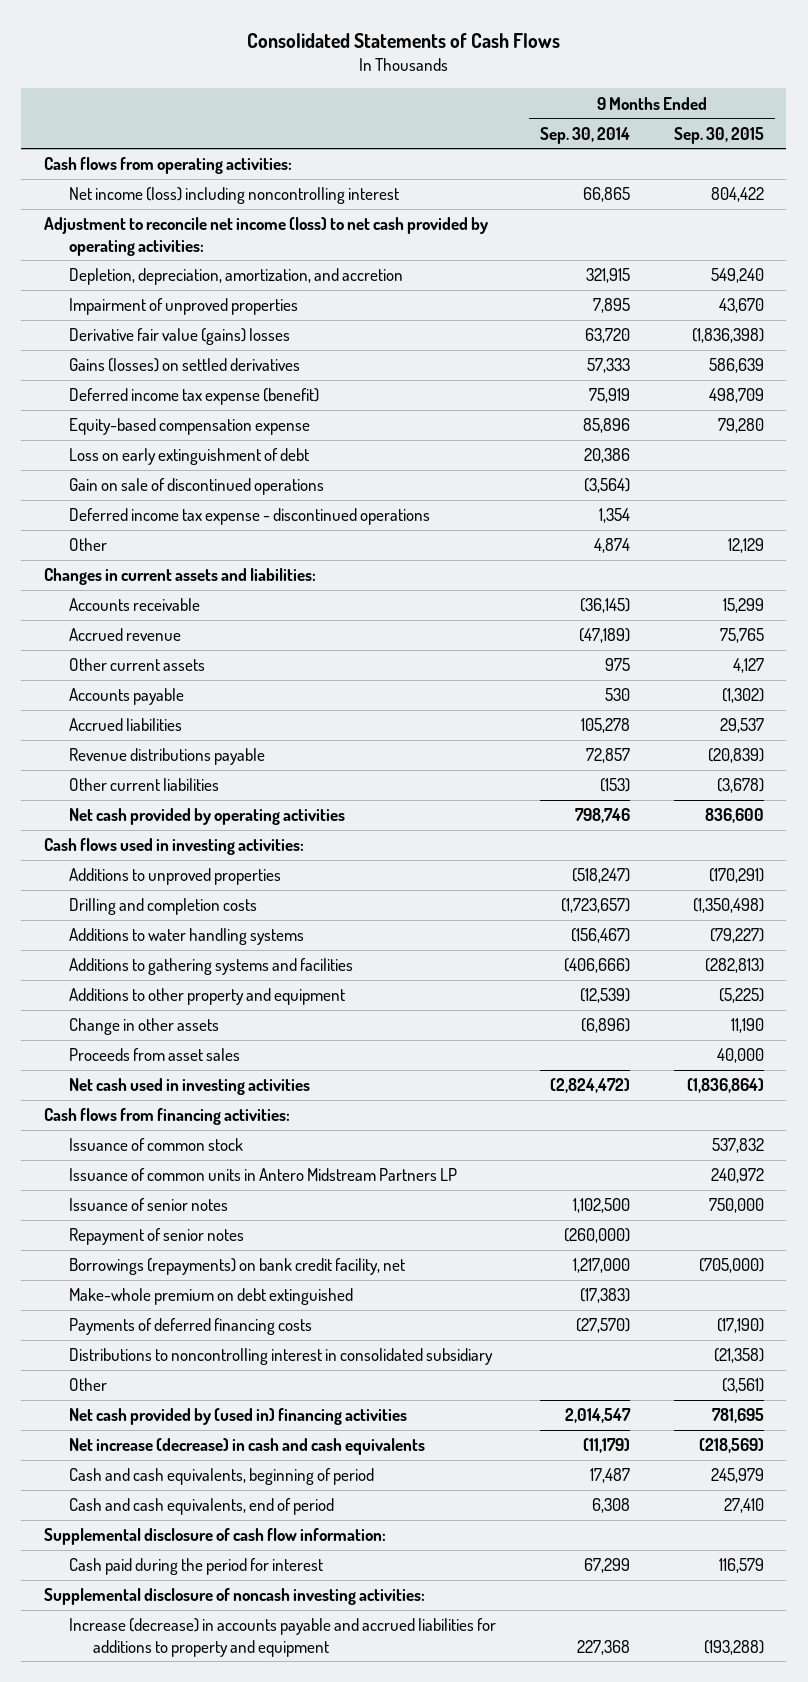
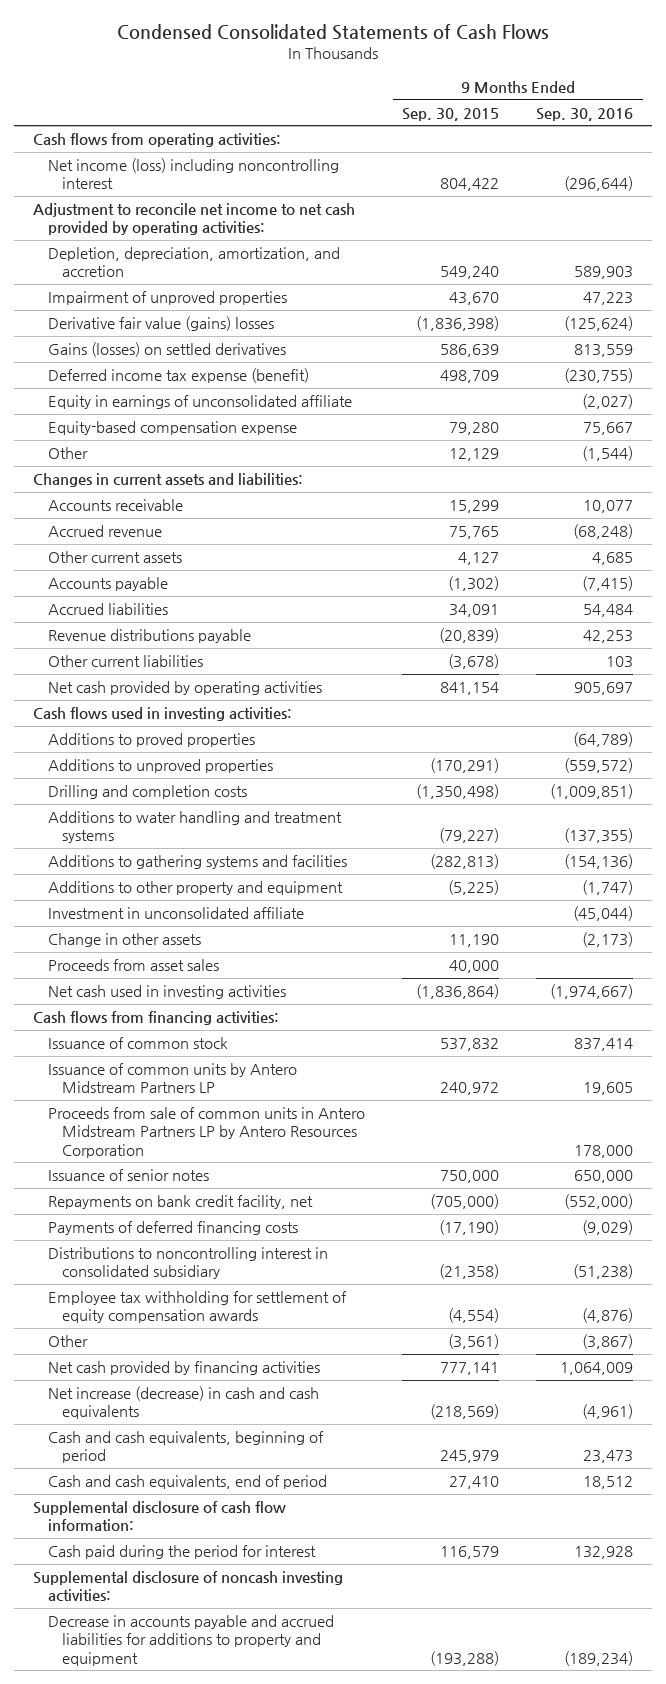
[246,33,560,49] Consolidated Statements of Cash Flows -> [117,23,550,40] Condensed Consolidated Statements of Cash Flows
[539,126,630,144] Sep. 30, 2014 -> none
none -> [536,107,634,121] Sep. 30, 2016
[43,217,488,256] Adjustment to reconcile net income (loss) to net cash provided by operating activities: -> [32,203,355,236] Adjustment to reconcile net income to net cash provided by operating activities:
none -> [47,395,352,410] Equity in earnings of unconsolidated affiliate
[68,448,309,466] Loss on early extinguishment of debt -> none
[68,478,324,496] Gain on sale of discontinued operations -> none
[68,508,430,526] Deferred income tax expense - discontinued operations -> none
[720,718,765,734] 29,537 -> [448,604,499,618] 34,091
[705,808,765,824] 836,600 -> [439,682,499,696] 841,154
none -> [47,733,255,748] Additions to proved properties
[68,928,304,946] Additions to water handling systems -> [47,811,342,844] Additions to water handling and treatment systems
none -> [47,907,304,920] Investment in unconsolidated affiliate
[68,1168,457,1182] Issuance of common units in Antero Midstream Partners LP -> [47,1063,297,1094] Issuance of common units by Antero Midstream Partners LP
none -> [47,1107,365,1158] Proceeds from sale of common units in Antero Midstream Partners LP by Antero Resources Corporation
[68,1228,244,1246] Repayment of senior notes -> none
[68,1288,353,1306] Make-whole premium on debt extinguished -> none
[68,1258,405,1276] Borrowings (repayments) on bank credit facility, net -> [47,1195,313,1210] Repayments on bank credit facility, net
none -> [47,1291,347,1324] Employee tax withholding for settlement of equity compensation awards
[68,1408,407,1426] Net cash provided by (used in) financing activities -> [47,1361,320,1376] Net cash provided by financing activities
[712,1408,765,1424] 781,695 -> [439,1362,499,1376] 777,141
[68,1618,496,1657] Increase (decrease) in accounts payable and accrued liabilities for additions to property and equipment -> [47,1615,334,1666] Decrease in accounts payable and accrued liabilities for additions to property and equipment

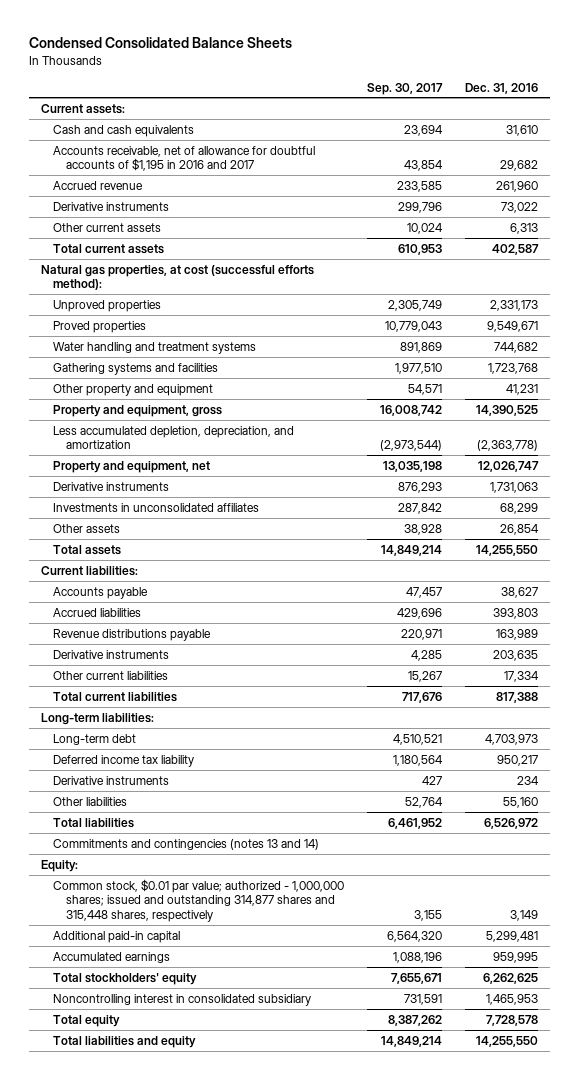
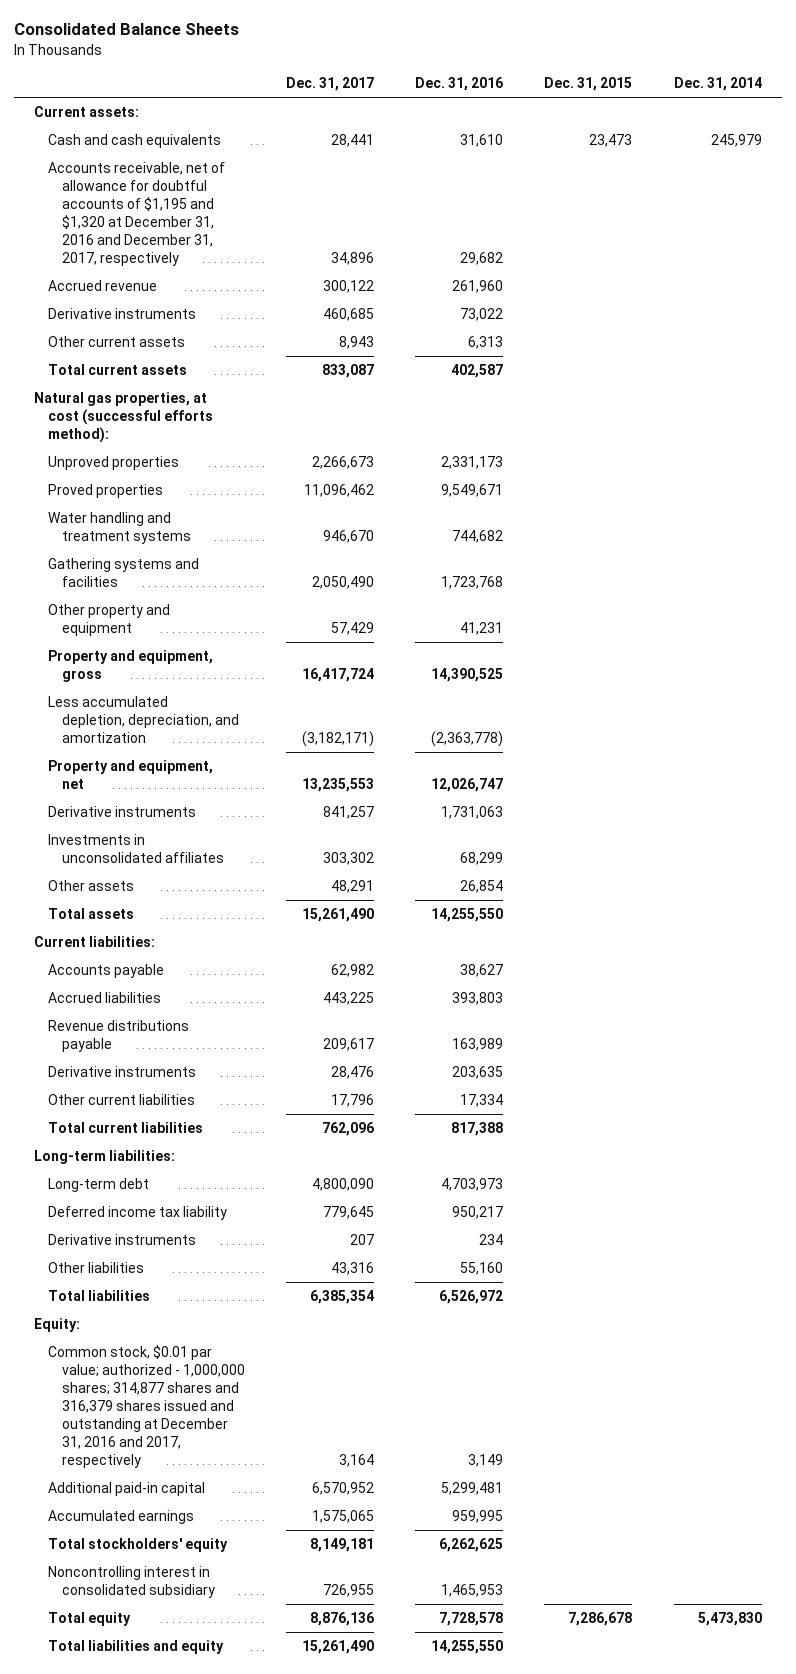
[29,37,293,49] Condensed Consolidated Balance Sheets -> [13,23,239,36] Consolidated Balance Sheets
[367,82,444,95] Sep. 30, 2017 -> none
none -> [286,76,375,91] Dec. 31, 2017
none -> [544,76,633,91] Dec. 31, 2015
none -> [673,76,762,91] Dec. 31, 2014
[53,145,316,172] Accounts receivable, net of allowance for doubtful accounts of $1,195 in 2016 and 2017 -> [47,162,225,267] Accounts receivable, net of allowance for doubtful accounts of $1,195 and $1,320 at December 31, 2016 and December 31, 2017, respectively
[53,838,320,850] Commitments and contingencies (notes 13 and 14) -> none
[53,878,345,922] Common stock, $0.01 par value; authorized - 1,000,000 shares; issued and outstanding 314,877 shares and 315,448 shares, respectively -> [47,1345,245,1469] Common stock, $0.01 par value; authorized - 1,000,000 shares; 314,877 shares and 316,379 shares issued and outstanding at December 31, 2016 and 2017, respectively

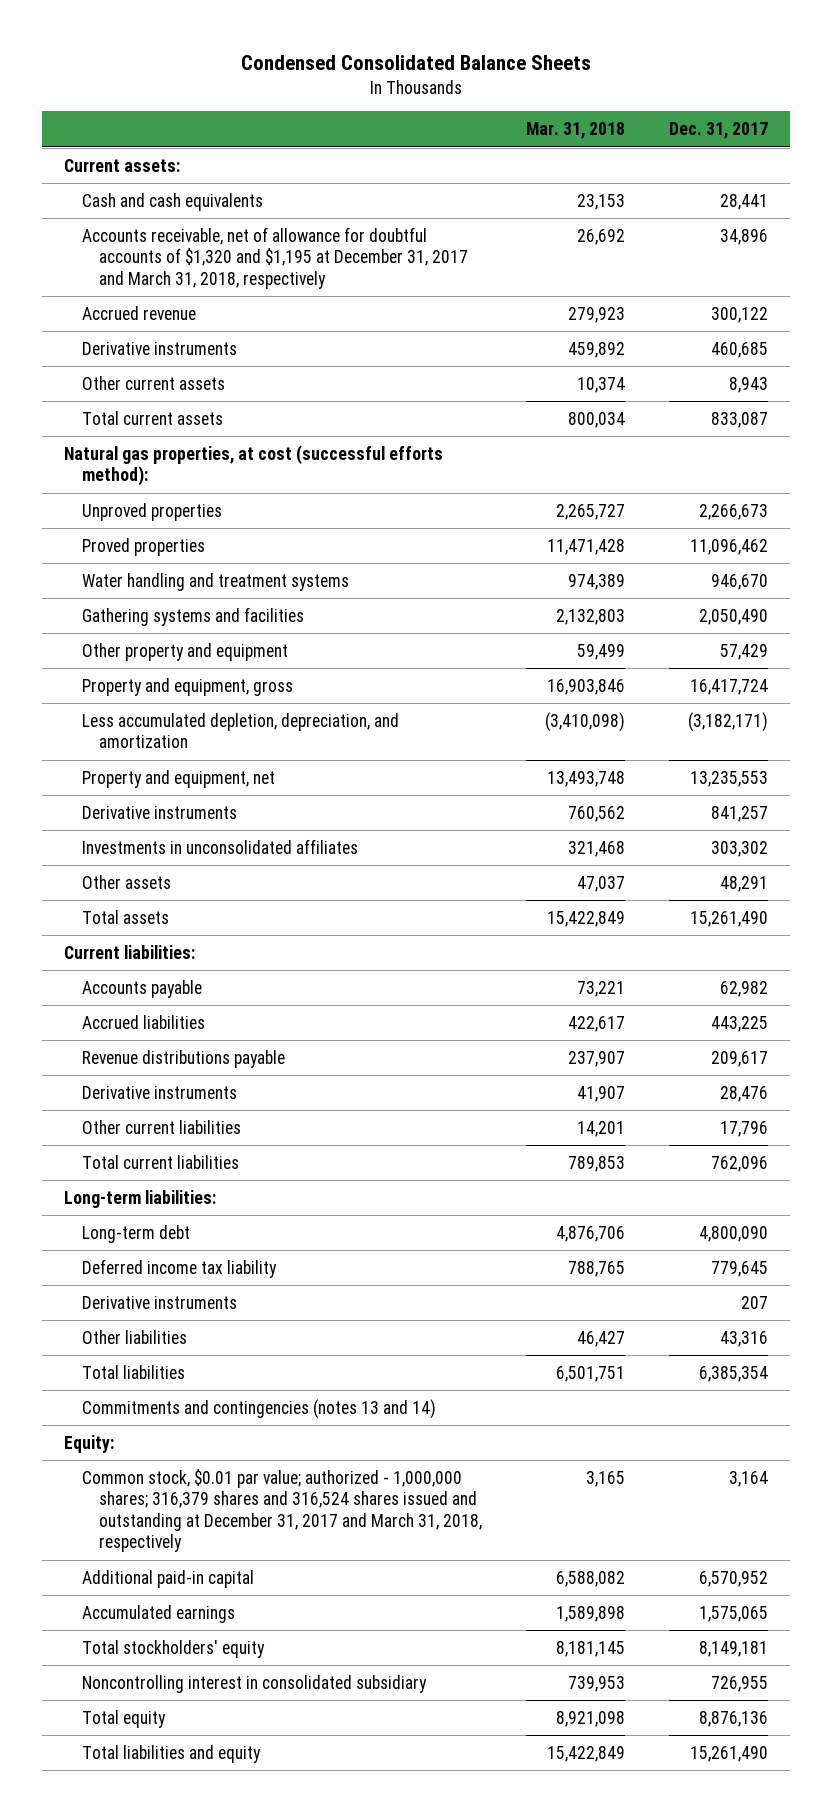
[13,23,239,36] Consolidated Balance Sheets -> [241,54,592,70] Condensed Consolidated Balance Sheets
[415,76,504,91] Dec. 31, 2016 -> none
[544,76,633,91] Dec. 31, 2015 -> none
[673,76,762,91] Dec. 31, 2014 -> none
none -> [526,122,626,140] Mar. 31, 2018
[47,162,225,267] Accounts receivable, net of allowance for doubtful accounts of $1,195 and $1,320 at December 31, 2016 and December 31, 2017, respectively -> [81,226,469,289] Accounts receivable, net of allowance for doubtful accounts of $1,320 and $1,195 at December 31, 2017 and March 31, 2018, respectively
none -> [81,1398,436,1419] Commitments and contingencies (notes 13 and 14)
[47,1345,245,1469] Common stock, $0.01 par value; authorized - 1,000,000 shares; 314,877 shares and 316,379 shares issued and outstanding at December 31, 2016 and 2017, respectively -> [81,1468,483,1553] Common stock, $0.01 par value; authorized - 1,000,000 shares; 316,379 shares and 316,524 shares issued and outstanding at December 31, 2017 and March 31, 2018, respectively

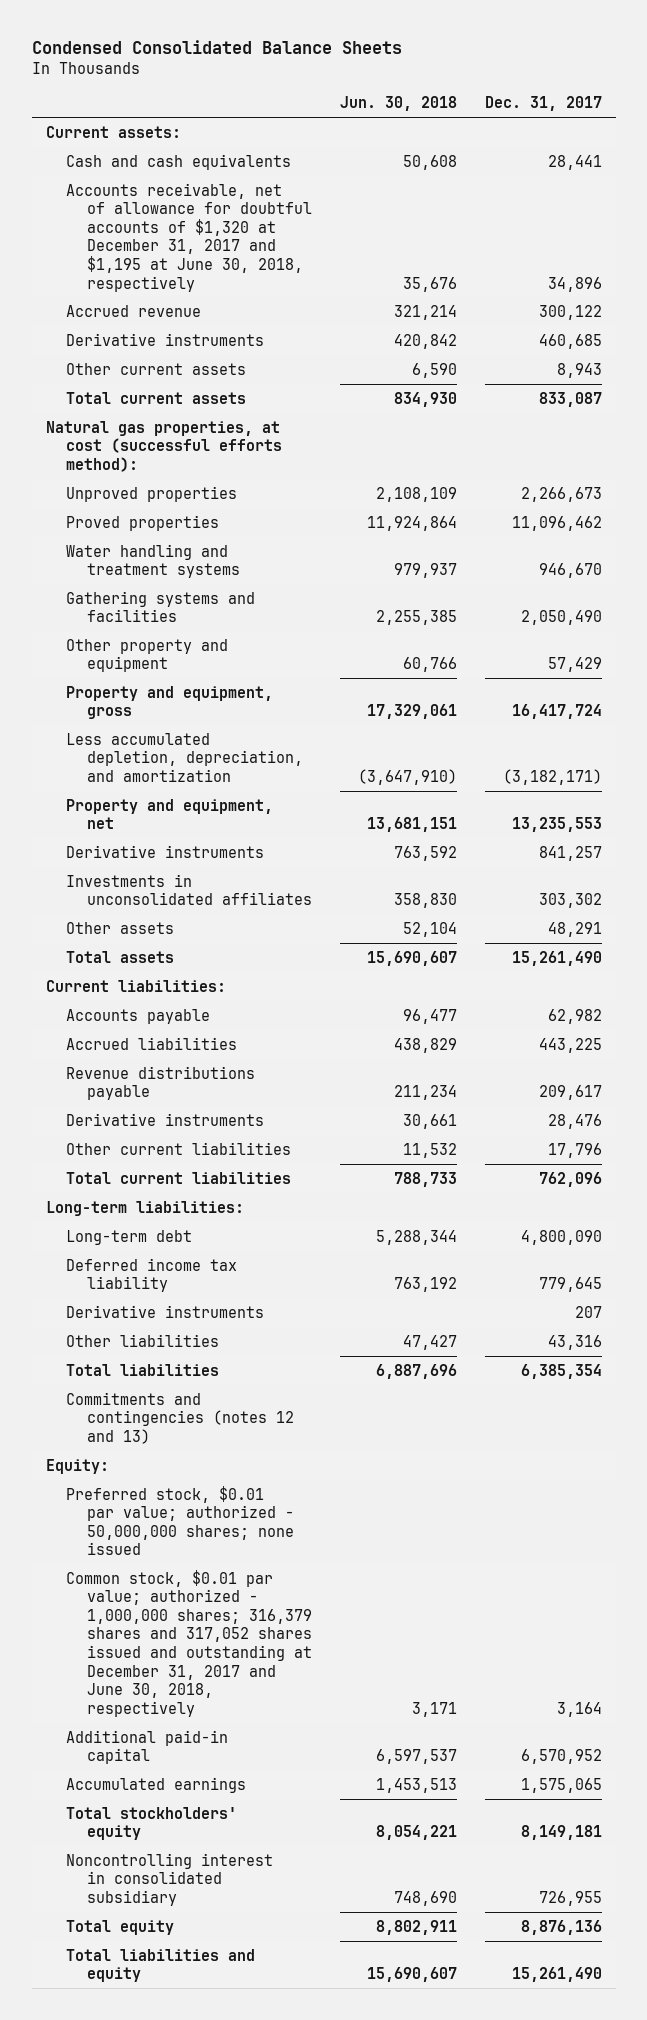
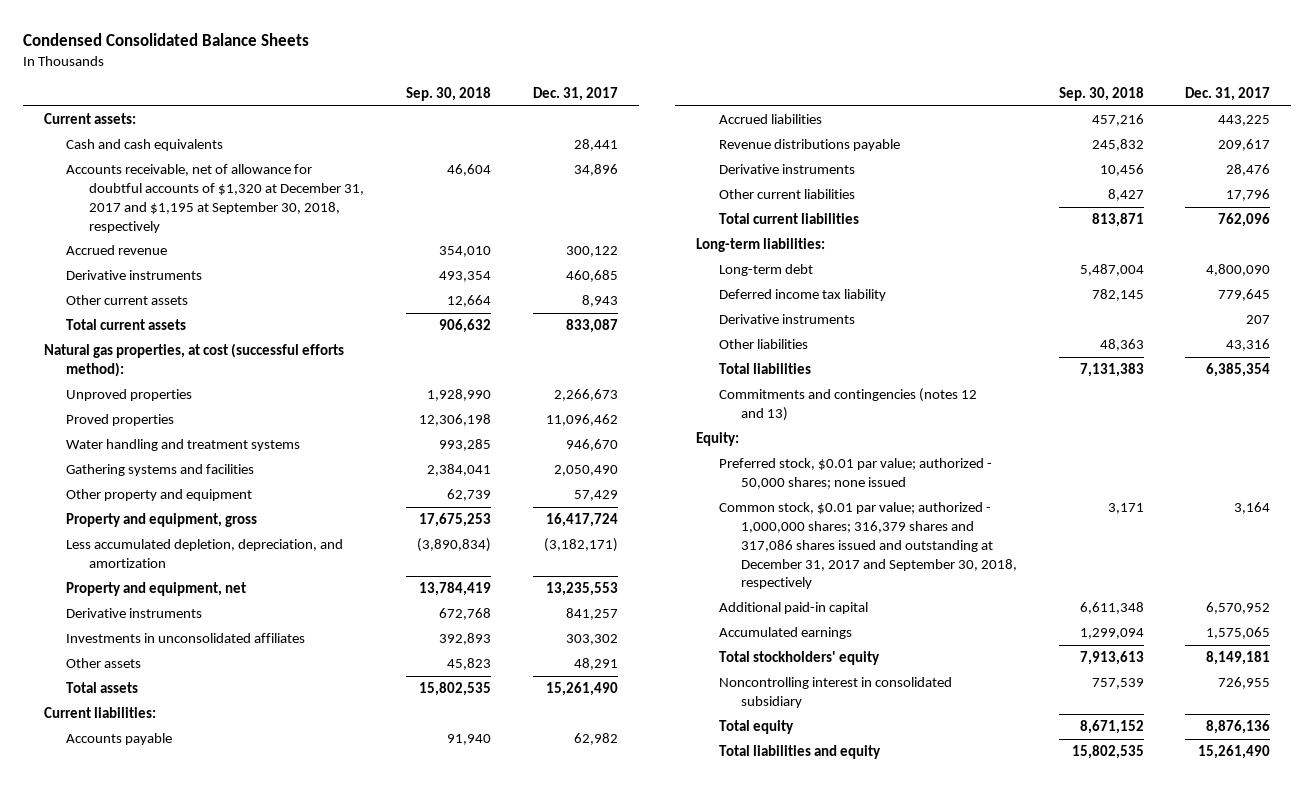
[339,96,457,112] Jun. 30, 2018 -> none
none -> [406,86,492,101] Sep. 30, 2018
[66,182,312,292] Accounts receivable, net of allowance for doubtful accounts of $1,320 at December 31, 2017 and $1,195 at June 30, 2018, respectively -> [66,164,364,233] Accounts receivable, net of allowance for doubtful accounts of $1,320 at December 31, 2017 and $1,195 at September 30, 2018, respectively
[66,1485,294,1556] Preferred stock, $0.01 par value; authorized - 50,000,000 shares; none issued -> [718,458,992,490] Preferred stock, $0.01 par value; authorized - 50,000 shares; none issued
[66,1569,312,1717] Common stock, $0.01 par value; authorized - 1,000,000 shares; 316,379 shares and 317,052 shares issued and outstanding at December 31, 2017 and June 30, 2018, respectively -> [718,502,1018,590] Common stock, $0.01 par value; authorized - 1,000,000 shares; 316,379 shares and 317,086 shares issued and outstanding at December 31, 2017 and September 30, 2018, respectively

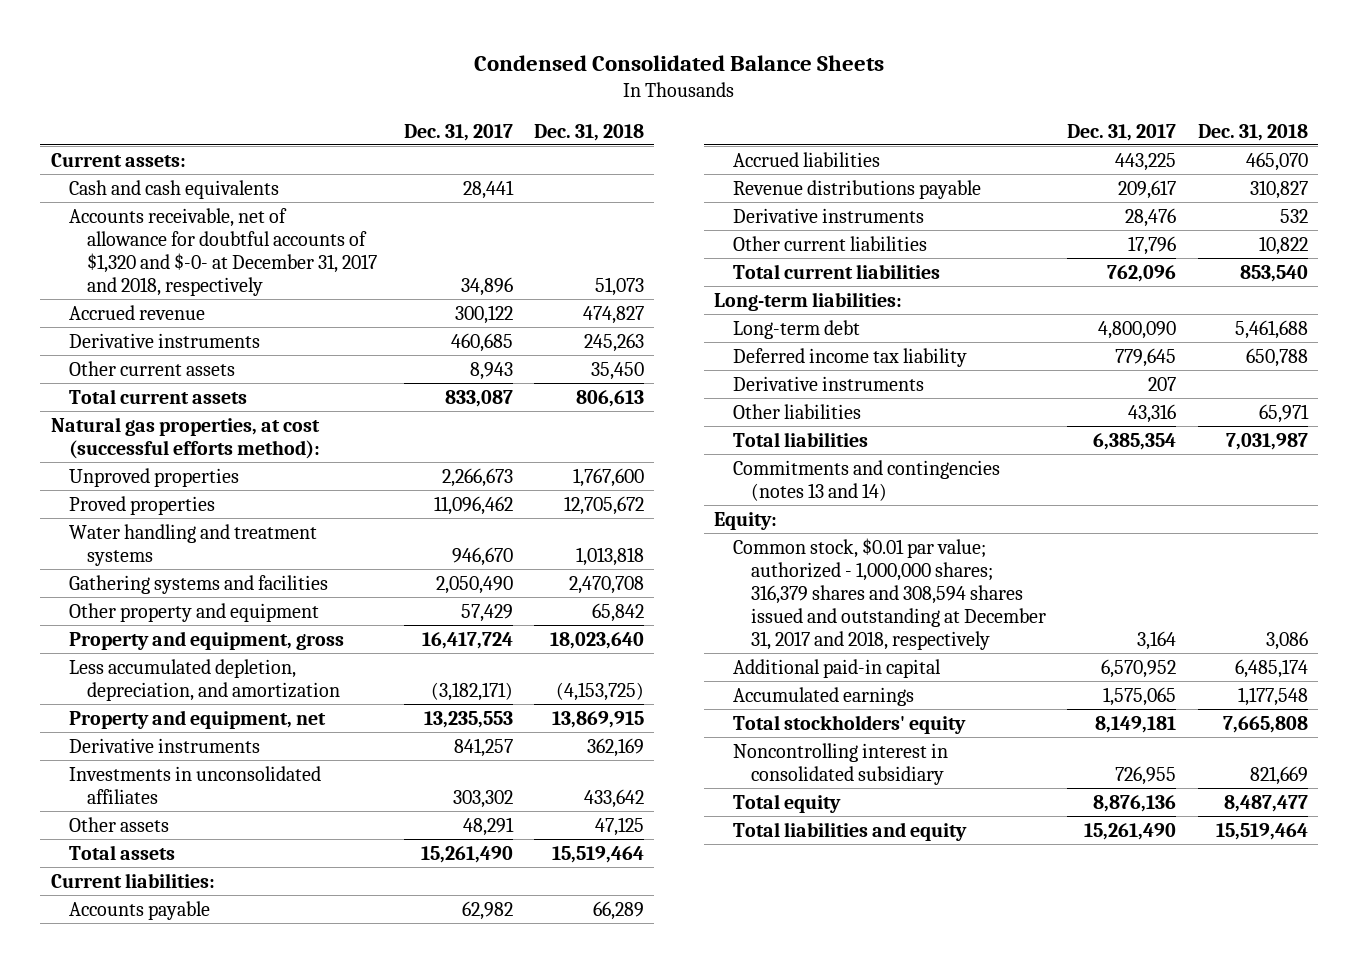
[406,86,492,101] Sep. 30, 2018 -> none
none -> [533,123,644,141] Dec. 31, 2018
[66,164,364,233] Accounts receivable, net of allowance for doubtful accounts of $1,320 at December 31, 2017 and $1,195 at September 30, 2018, respectively -> [68,207,378,296] Accounts receivable, net of allowance for doubtful accounts of $1,320 and $-0- at December 31, 2017 and 2018, respectively
[718,388,977,422] Commitments and contingencies (notes 12 and 13) -> [732,459,1000,501] Commitments and contingencies (notes 13 and 14)
[718,458,992,490] Preferred stock, $0.01 par value; authorized - 50,000 shares; none issued -> none
[718,502,1018,590] Common stock, $0.01 par value; authorized - 1,000,000 shares; 316,379 shares and 317,086 shares issued and outstanding at December 31, 2017 and September 30, 2018, respectively -> [732,537,1047,650] Common stock, $0.01 par value; authorized - 1,000,000 shares; 316,379 shares and 308,594 shares issued and outstanding at December 31, 2017 and 2018, respectively

